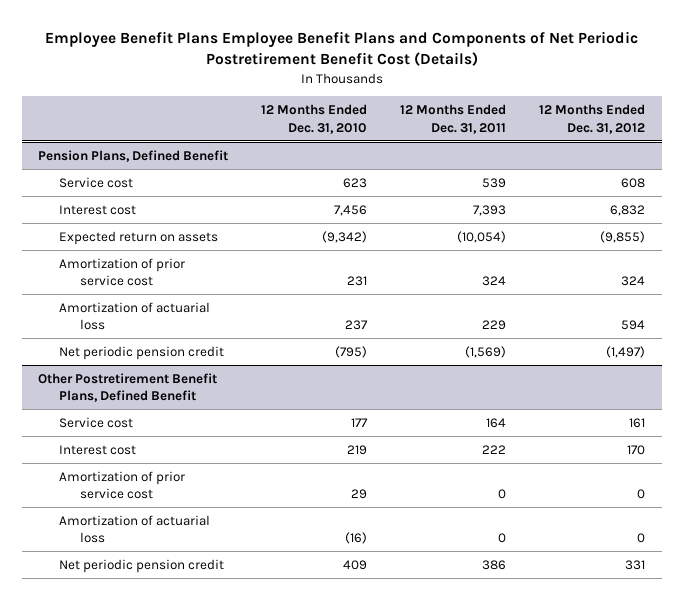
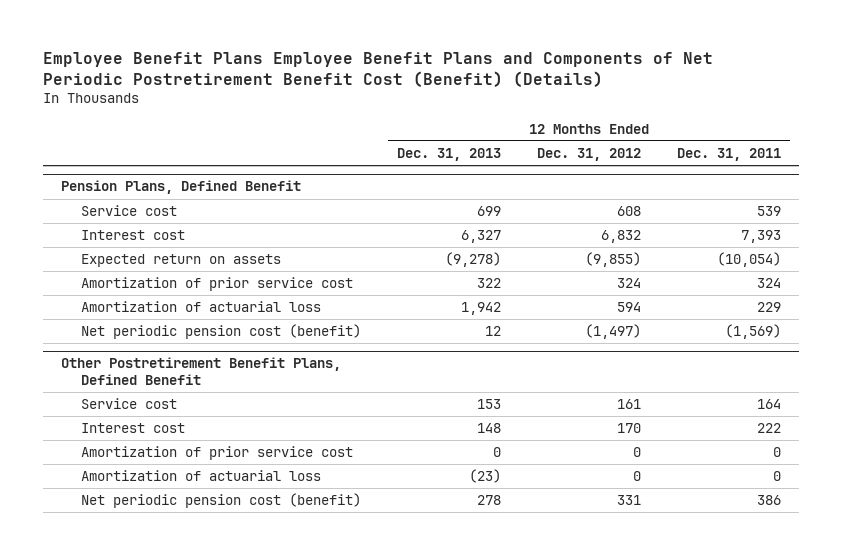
[44,30,638,67] Employee Benefit Plans Employee Benefit Plans and Components of Net Periodic Postretirement Benefit Cost (Details) -> [42,51,713,87] Employee Benefit Plans Employee Benefit Plans and Components of Net Periodic Postretirement Benefit Cost (Benefit) (Details)
[261,104,368,134] 12 Months Ended Dec. 31, 2010 -> none
none -> [396,147,501,161] Dec. 31, 2013
[58,345,224,360] Net periodic pension credit -> [80,324,361,340] Net periodic pension cost (benefit)
[58,558,224,573] Net periodic pension credit -> [80,493,361,509] Net periodic pension cost (benefit)

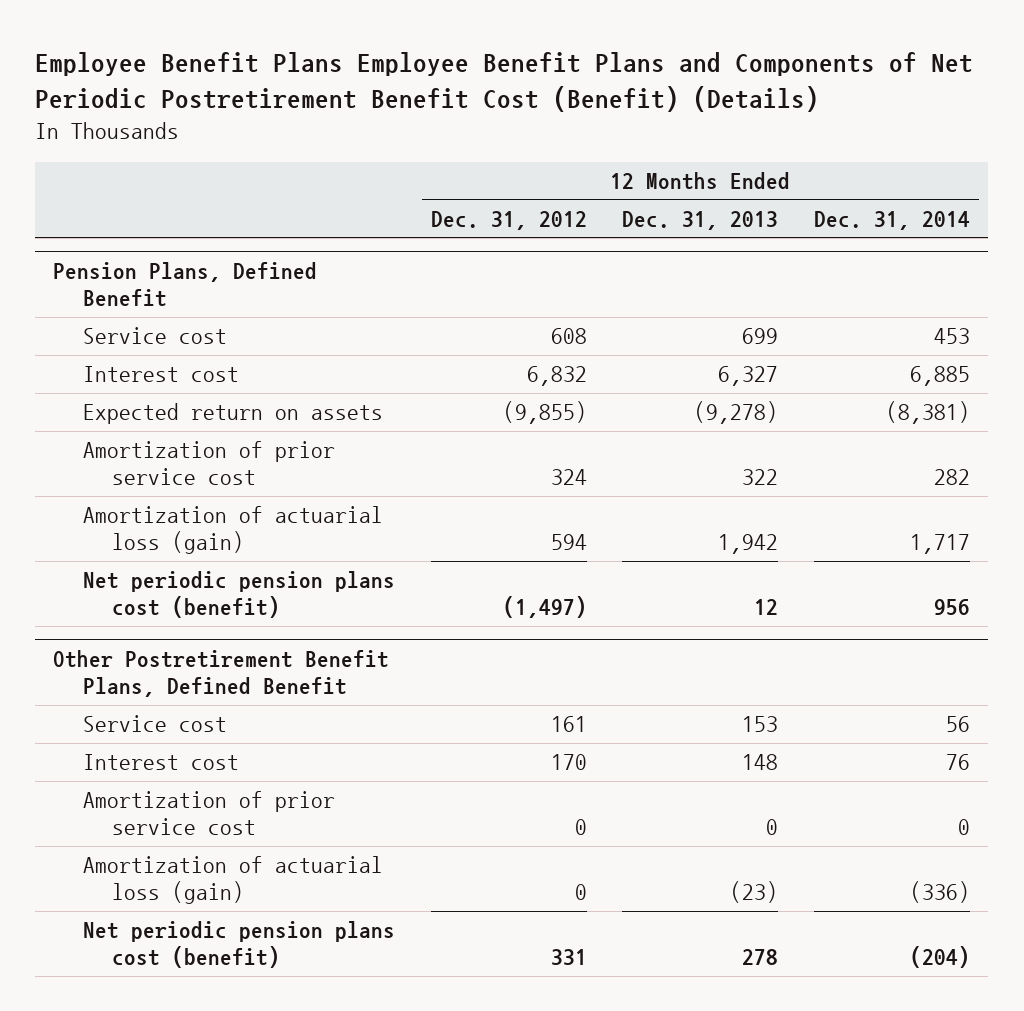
[677,147,782,161] Dec. 31, 2011 -> none
none -> [814,210,971,230] Dec. 31, 2014
[80,301,321,313] Amortization of actuarial loss -> [82,506,383,555] Amortization of actuarial loss (gain)
[80,324,361,340] Net periodic pension cost (benefit) -> [82,571,395,619] Net periodic pension plans cost (benefit)
[80,470,321,482] Amortization of actuarial loss -> [82,856,383,905] Amortization of actuarial loss (gain)
[80,493,361,509] Net periodic pension cost (benefit) -> [82,921,395,969] Net periodic pension plans cost (benefit)

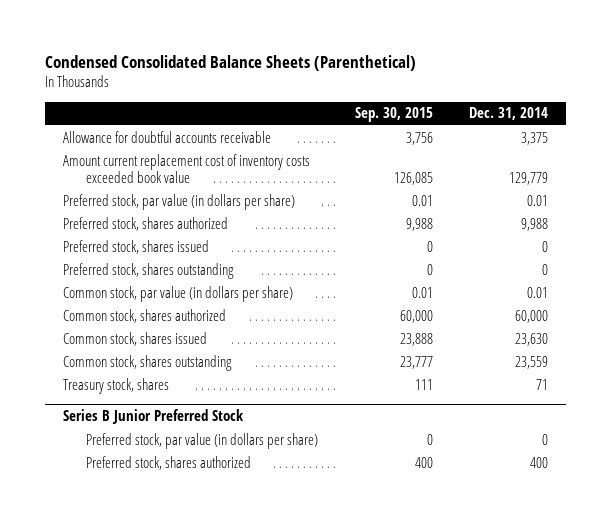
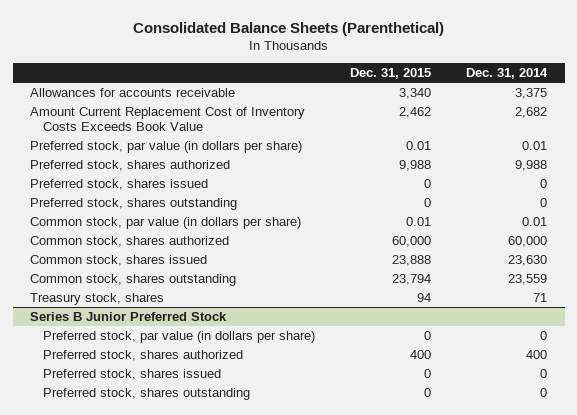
[45,54,417,71] Condensed Consolidated Balance Sheets (Parenthetical) -> [132,21,444,36] Consolidated Balance Sheets (Parenthetical)
[354,107,433,123] Sep. 30, 2015 -> none
none -> [349,67,431,79] Dec. 31, 2015
[63,130,272,143] Allowance for doubtful accounts receivable -> [30,88,236,98] Allowances for accounts receivable
[63,153,311,183] Amount current replacement cost of inventory costs exceeded book value -> [30,107,306,132] Amount Current Replacement Cost of Inventory Costs Exceeds Book Value
[509,171,549,185] 129,779 -> [515,107,548,119] 2,682
none -> [42,369,221,381] Preferred stock, shares issued
none -> [42,388,250,401] Preferred stock, shares outstanding

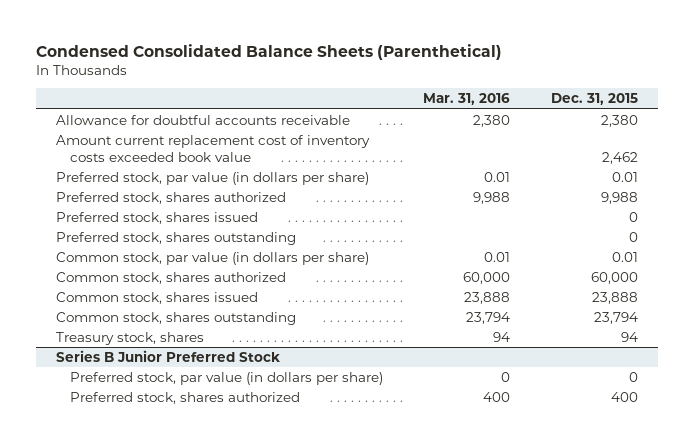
[132,21,444,36] Consolidated Balance Sheets (Parenthetical) -> [35,43,502,60] Condensed Consolidated Balance Sheets (Parenthetical)
[466,67,549,79] Dec. 31, 2014 -> none
none -> [423,93,511,106] Mar. 31, 2016
[30,88,236,98] Allowances for accounts receivable -> [55,114,350,125] Allowance for doubtful accounts receivable
[398,88,431,100] 3,340 -> [600,114,638,127] 2,380
[30,107,306,132] Amount Current Replacement Cost of Inventory Costs Exceeds Book Value -> [55,134,370,162] Amount current replacement cost of inventory costs exceeded book value
[42,369,221,381] Preferred stock, shares issued -> none
[42,388,250,401] Preferred stock, shares outstanding -> none

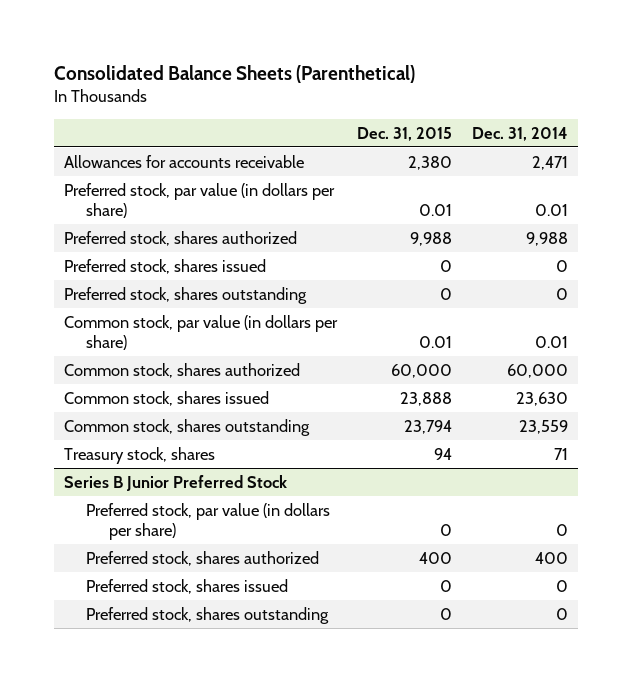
[35,43,502,60] Condensed Consolidated Balance Sheets (Parenthetical) -> [54,64,416,83] Consolidated Balance Sheets (Parenthetical)
[423,93,511,106] Mar. 31, 2016 -> none
none -> [471,126,568,141] Dec. 31, 2014
[55,134,370,162] Amount current replacement cost of inventory costs exceeded book value -> none
[55,114,350,125] Allowance for doubtful accounts receivable -> [64,154,305,168] Allowances for accounts receivable
none -> [86,578,289,594] Preferred stock, shares issued
none -> [86,606,330,624] Preferred stock, shares outstanding

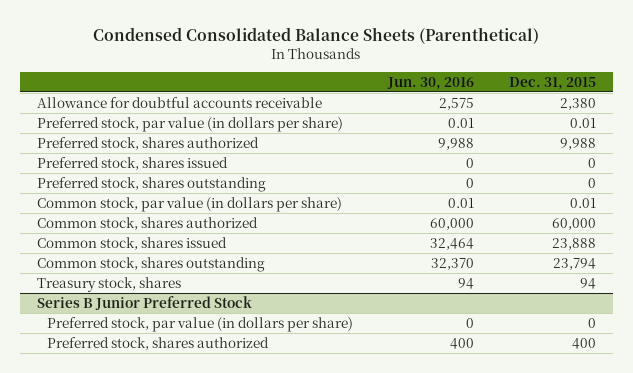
[54,64,416,83] Consolidated Balance Sheets (Parenthetical) -> [93,26,540,44] Condensed Consolidated Balance Sheets (Parenthetical)
[471,126,568,141] Dec. 31, 2014 -> none
none -> [386,76,474,90] Jun. 30, 2016
[64,154,305,168] Allowances for accounts receivable -> [37,96,323,108] Allowance for doubtful accounts receivable
[86,578,289,594] Preferred stock, shares issued -> none
[86,606,330,624] Preferred stock, shares outstanding -> none

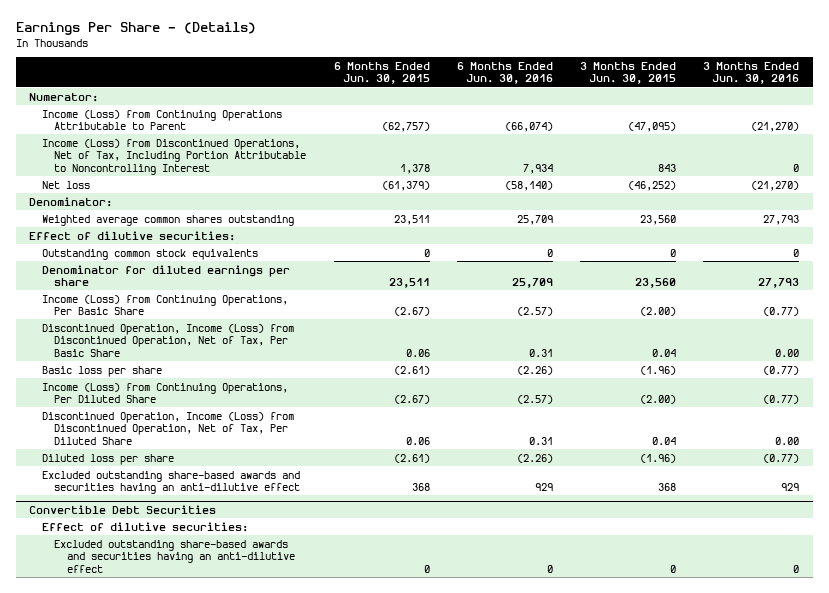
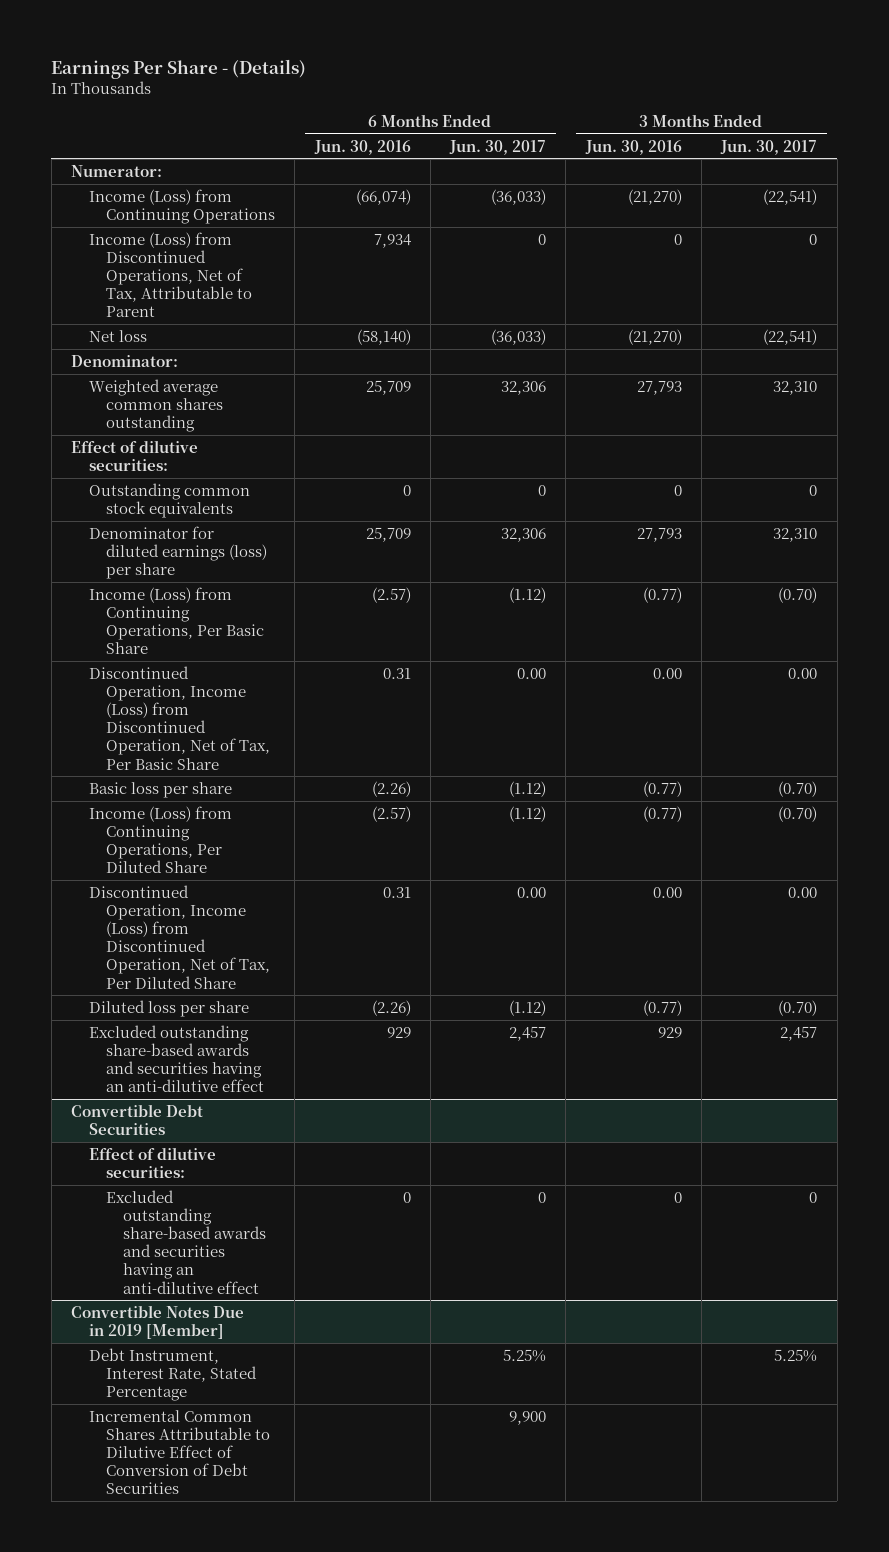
[333,61,430,85] 6 Months Ended Jun. 30, 2015 -> none
[580,61,677,85] 3 Months Ended Jun. 30, 2015 -> none
none -> [449,139,547,155] Jun. 30, 2017
none -> [720,139,818,155] Jun. 30, 2017
[41,109,282,131] Income (Loss) from Continuing Operations Attributable to Parent -> [88,188,276,224] Income (Loss) from Continuing Operations
[41,138,307,175] Income (Loss) from Discontinued Operations, Net of Tax, Including Portion Attributable to Noncontrolling Interest -> [88,231,253,318] Income (Loss) from Discontinued Operations, Net of Tax, Attributable to Parent
[41,264,290,287] Denominator for diluted earnings per share -> [88,525,268,580] Denominator for diluted earnings (loss) per share
none -> [71,1304,245,1339] Convertible Notes Due in 2019 [Member]
none -> [88,1347,258,1402] Debt Instrument, Interest Rate, Stated Percentage
none -> [88,1409,271,1495] Incremental Common Shares Attributable to Dilutive Effect of Conversion of Debt Securities

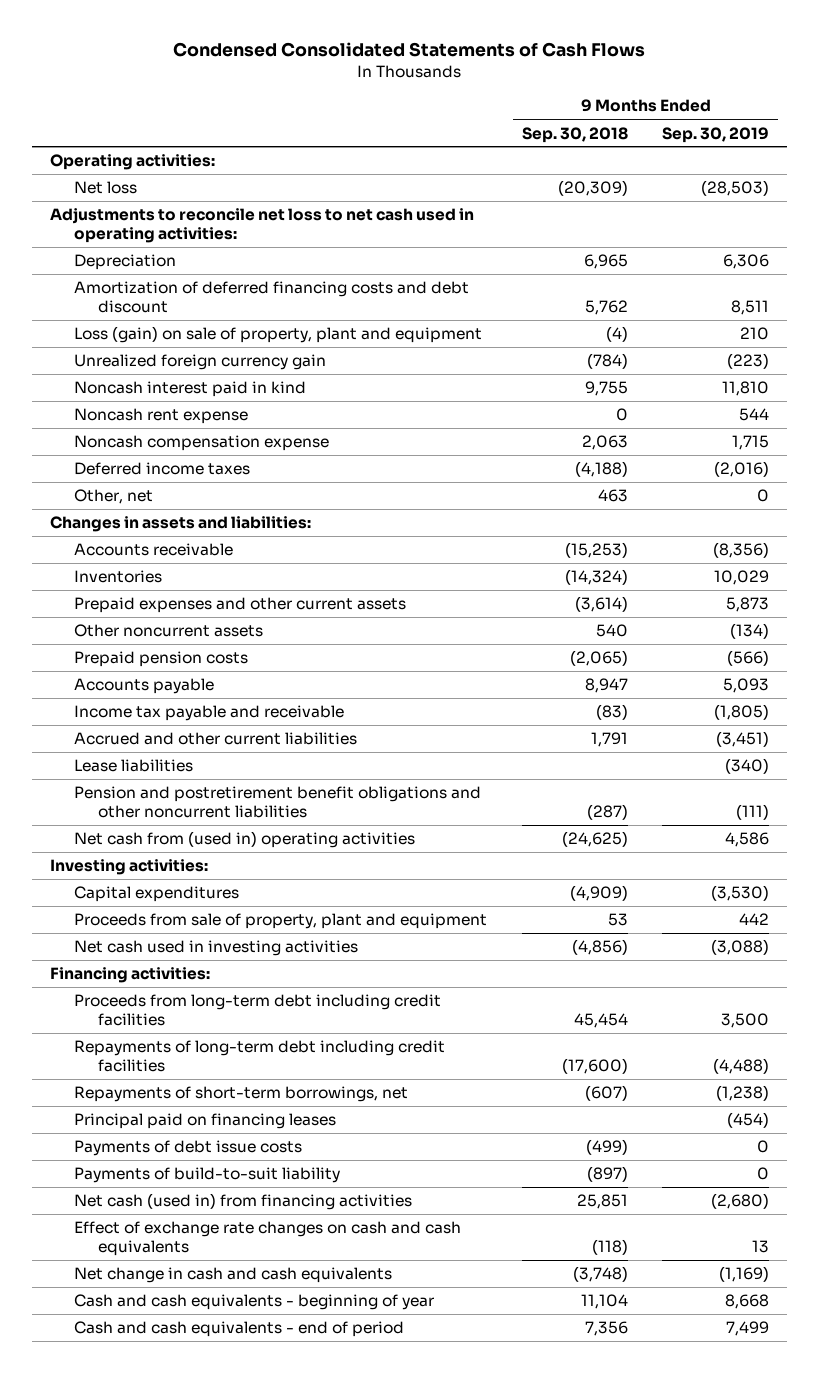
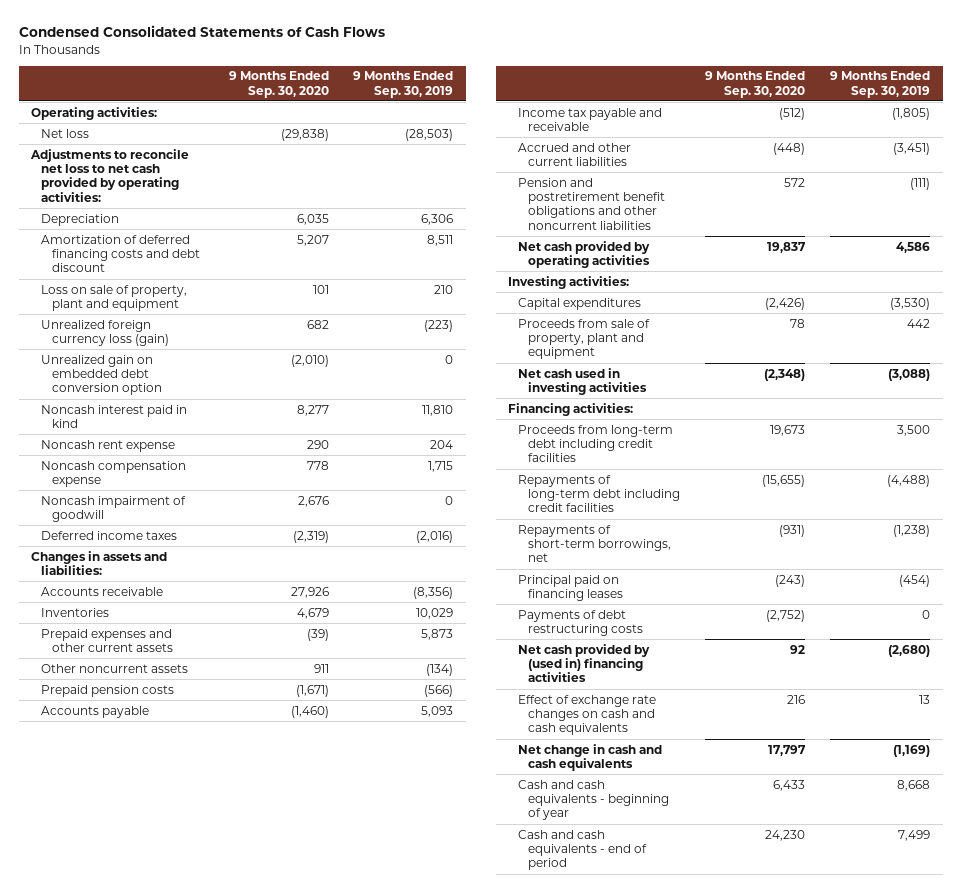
[521,126,628,143] Sep. 30, 2018 -> none
none -> [228,71,329,98] 9 Months Ended Sep. 30, 2020
[49,208,474,244] Adjustments to reconcile net loss to net cash used in operating activities: -> [30,148,190,202] Adjustments to reconcile net loss to net cash provided by operating activities:
[73,326,482,344] Loss (gain) on sale of property, plant and equipment -> [41,284,188,312] Loss on sale of property, plant and equipment
[73,354,326,371] Unrealized foreign currency gain -> [41,319,169,347] Unrealized foreign currency loss (gain)
none -> [41,354,162,396] Unrealized gain on embedded debt conversion option
[739,408,770,422] 544 -> [430,439,454,449] 204
none -> [41,495,187,523] Noncash impairment of goodwill
[73,489,153,505] Other, net -> none
[73,759,193,773] Lease liabilities -> none
[73,831,415,849] Net cash from (used in) operating activities -> [518,240,651,269] Net cash provided by operating activities
[73,1140,302,1157] Payments of debt issue costs -> none
[73,1167,340,1184] Payments of build-to-suit liability -> [518,609,644,637] Payments of debt restructuring costs
[73,1193,412,1211] Net cash (used in) from financing activities -> [518,643,651,683] Net cash provided by (used in) financing activities

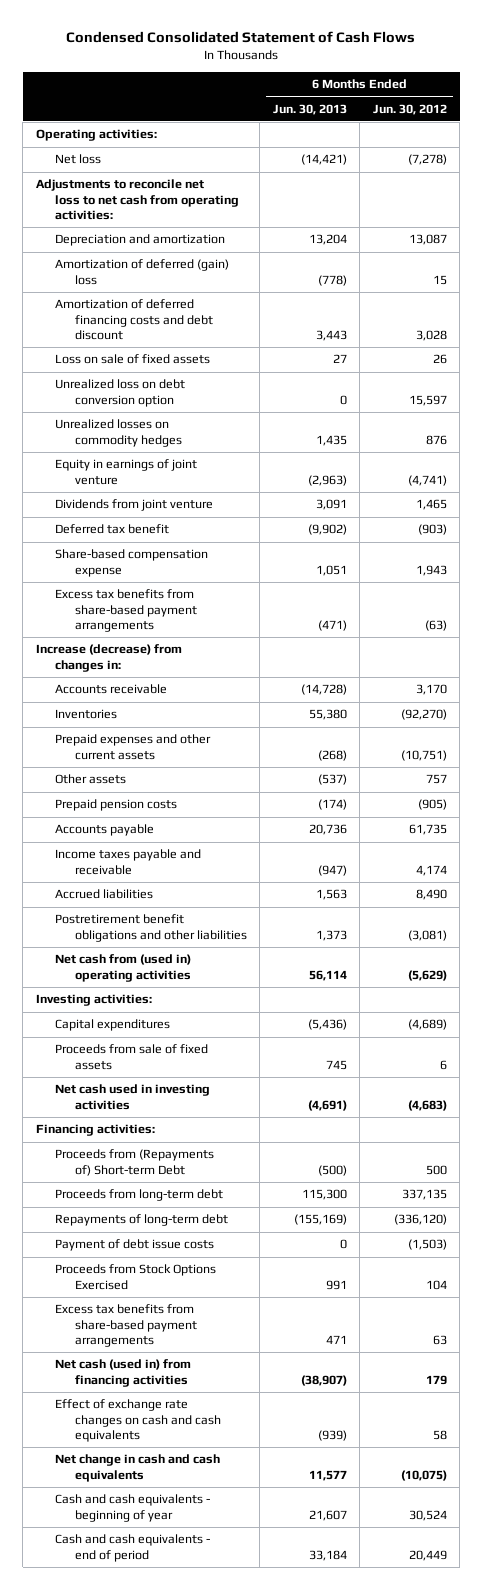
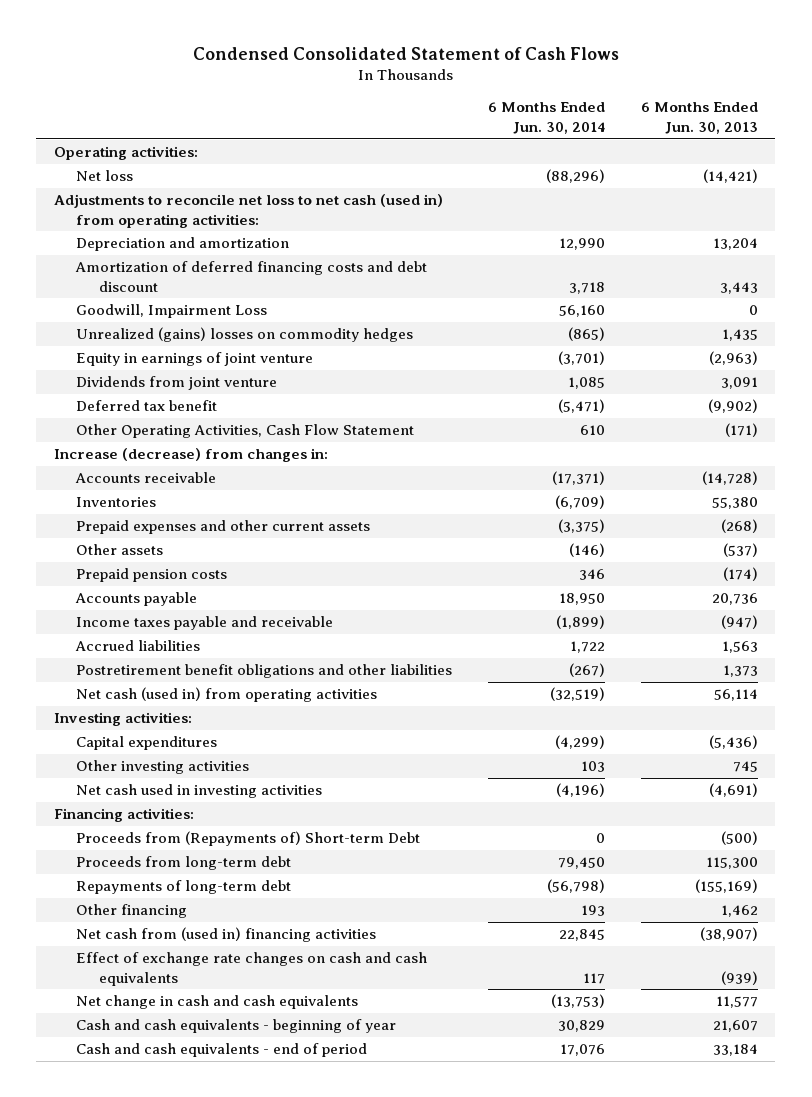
[372,103,447,115] Jun. 30, 2012 -> none
none -> [488,102,606,134] 6 Months Ended Jun. 30, 2014
[35,179,240,221] Adjustments to reconcile net loss to net cash from operating activities: -> [53,194,443,228] Adjustments to reconcile net loss to net cash (used in) from operating activities:
[55,259,230,285] Amortization of deferred (gain) loss -> none
[55,354,211,365] Loss on sale of fixed assets -> none
[55,379,186,407] Unrealized loss on debt conversion option -> none
none -> [76,304,268,319] Goodwill, Impairment Loss
[55,419,182,447] Unrealized losses on commodity hedges -> [76,327,414,343] Unrealized (gains) losses on commodity hedges
[55,549,209,577] Share-based compensation expense -> none
[55,589,197,633] Excess tax benefits from share-based payment arrangements -> none
none -> [76,424,415,439] Other Operating Activities, Cash Flow Statement
[55,954,192,982] Net cash from (used in) operating activities -> [76,687,378,703] Net cash (used in) from operating activities
[55,1044,209,1070] Proceeds from sale of fixed assets -> [76,760,250,775] Other investing activities
[55,1239,215,1252] Payment of debt issue costs -> none
[55,1264,217,1290] Proceeds from Stock Options Exercised -> none
[55,1304,197,1348] Excess tax benefits from share-based payment arrangements -> none
none -> [76,904,188,919] Other financing
[55,1359,192,1387] Net cash (used in) from financing activities -> [76,927,377,943] Net cash from (used in) financing activities

